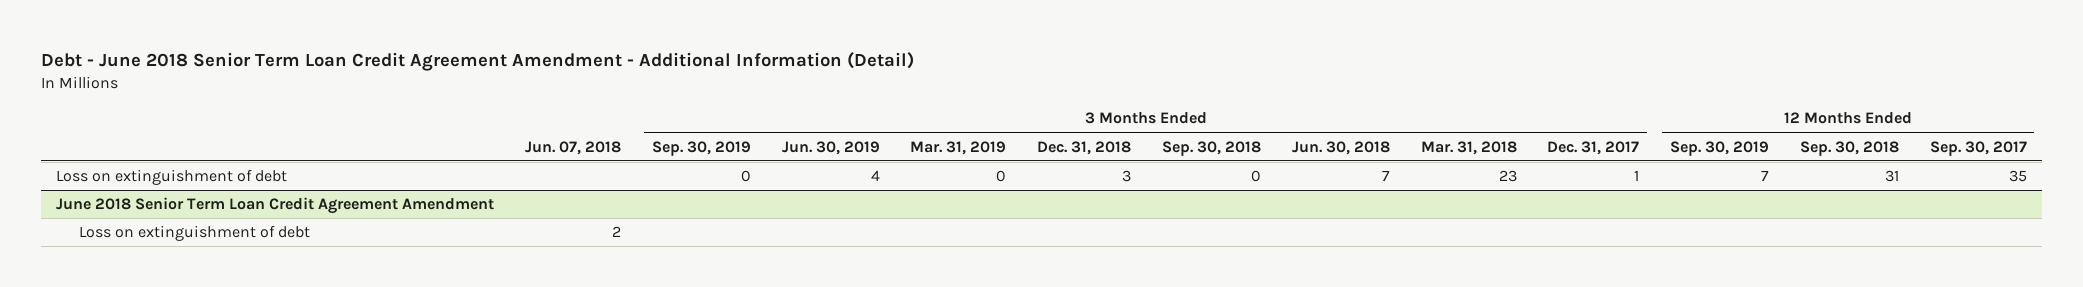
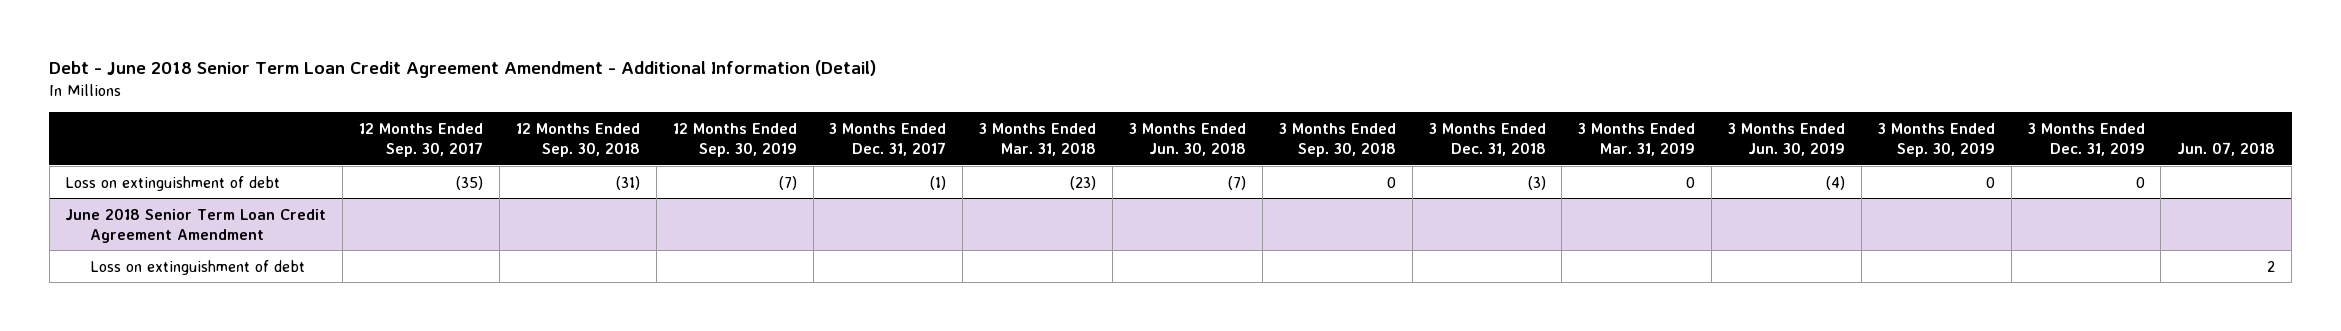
none -> [2027,122,2145,156] 3 Months Ended Dec. 31, 2019
[870,170,880,182] 4 -> [1826,175,1846,190] (4)
[1122,170,1132,183] 3 -> [1527,175,1546,190] (3)
[1381,170,1390,182] 7 -> [1228,175,1247,190] (7)
[1498,170,1517,183] 23 -> [1070,175,1097,190] (23)
[1634,170,1640,182] 1 -> [930,175,947,190] (1)
[1761,170,1770,182] 7 -> [778,175,797,190] (7)
[1884,170,1899,183] 31 -> [615,175,640,190] (31)
[2008,170,2027,183] 35 -> [456,175,484,190] (35)

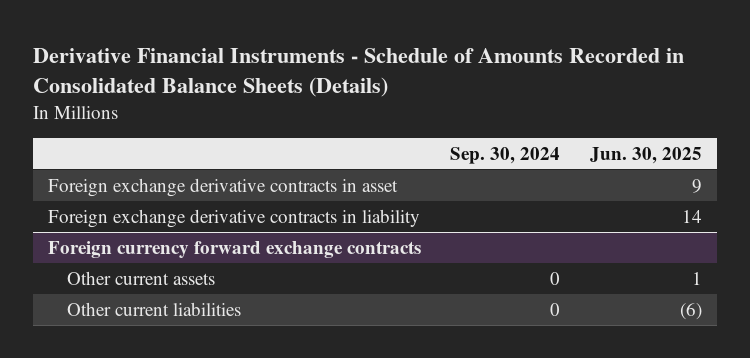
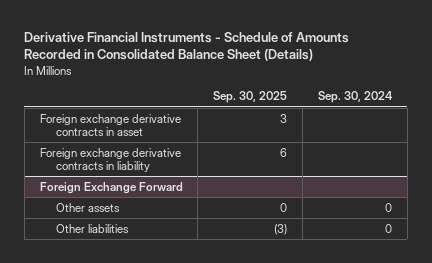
[33,47,685,97] Derivative Financial Instruments - Schedule of Amounts Recorded in Consolidated Balance Sheets (Details) -> [24,31,350,62] Derivative Financial Instruments - Schedule of Amounts Recorded in Consolidated Balance Sheet (Details)
[590,146,703,164] Jun. 30, 2025 -> none
none -> [213,91,288,104] Sep. 30, 2025
[47,240,421,258] Foreign currency forward exchange contracts -> [39,181,183,194] Foreign Exchange Forward
[67,270,216,285] Other current assets -> [56,202,121,212] Other assets
[67,301,242,316] Other current liabilities -> [56,223,130,233] Other liabilities

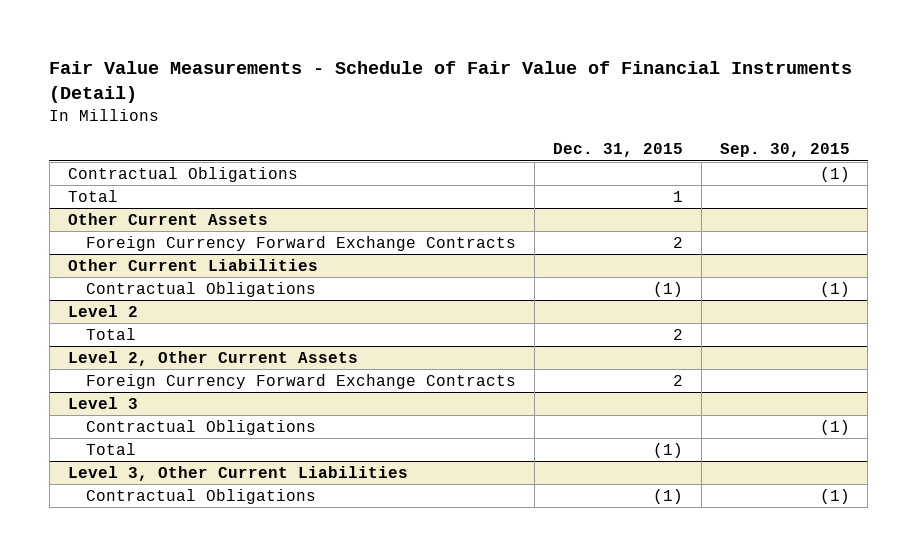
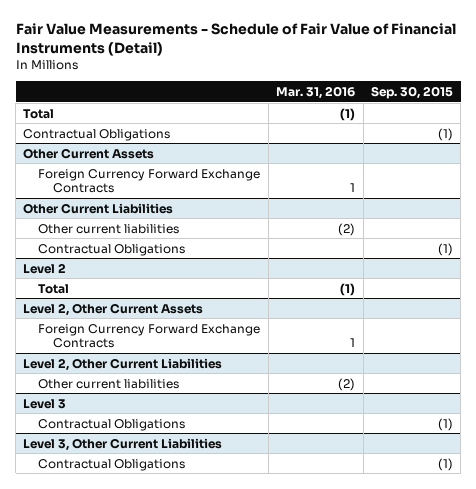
[552,143,683,158] Dec. 31, 2015 -> none
none -> [276,86,356,100] Mar. 31, 2016
[67,167,298,183] Contractual Obligations -> [23,128,171,141] Contractual Obligations
none -> [38,223,180,234] Other current liabilities
none -> [23,357,223,371] Level 2, Other Current Liabilities
none -> [38,378,180,389] Other current liabilities
[86,443,137,456] Total -> none

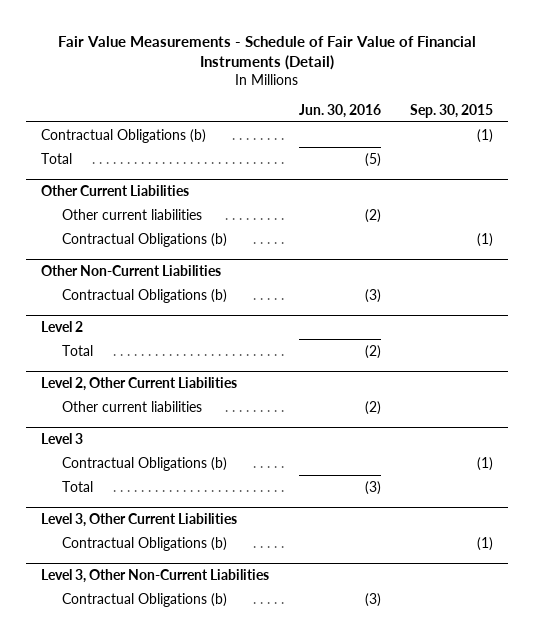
[276,86,356,100] Mar. 31, 2016 -> none
none -> [298,103,381,118] Jun. 30, 2016
none -> [40,128,206,143] Contractual Obligations (b)
[23,128,171,141] Contractual Obligations -> none
[23,147,155,159] Other Current Assets -> none
[38,168,261,193] Foreign Currency Forward Exchange Contracts -> none
[38,243,186,256] Contractual Obligations -> [61,232,227,247] Contractual Obligations (b)
none -> [40,264,221,276] Other Non-Current Liabilities
none -> [61,288,227,303] Contractual Obligations (b)
[23,302,204,316] Level 2, Other Current Assets -> none
[38,323,261,348] Foreign Currency Forward Exchange Contracts -> none
[38,418,186,431] Contractual Obligations -> [61,456,227,471] Contractual Obligations (b)
none -> [61,480,93,492] Total
[38,458,186,471] Contractual Obligations -> [61,536,227,551] Contractual Obligations (b)
none -> [40,568,269,583] Level 3, Other Non-Current Liabilities
none -> [61,592,227,607] Contractual Obligations (b)

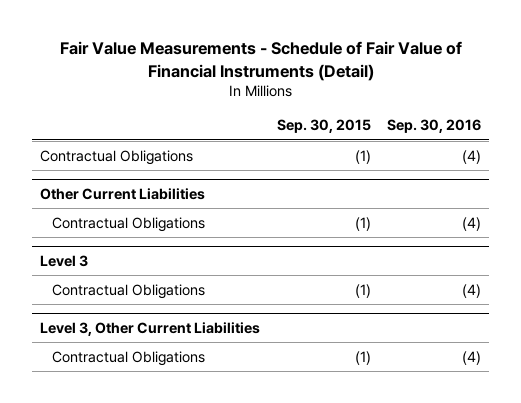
[298,103,381,118] Jun. 30, 2016 -> none
none -> [387,119,482,134] Sep. 30, 2016
[40,152,72,164] Total -> none
[40,128,206,143] Contractual Obligations (b) -> [40,149,194,165] Contractual Obligations
[61,208,202,220] Other current liabilities -> none
[40,264,221,276] Other Non-Current Liabilities -> none
[61,288,227,303] Contractual Obligations (b) -> none
[40,320,83,332] Level 2 -> none
[61,344,93,356] Total -> none
[40,376,237,391] Level 2, Other Current Liabilities -> none
[61,400,202,412] Other current liabilities -> none
[61,232,227,247] Contractual Obligations (b) -> [52,216,206,232] Contractual Obligations
[61,480,93,492] Total -> none
[61,456,227,471] Contractual Obligations (b) -> [52,283,206,299] Contractual Obligations
[40,568,269,583] Level 3, Other Non-Current Liabilities -> none
[61,592,227,607] Contractual Obligations (b) -> none
[61,536,227,551] Contractual Obligations (b) -> [52,350,206,366] Contractual Obligations

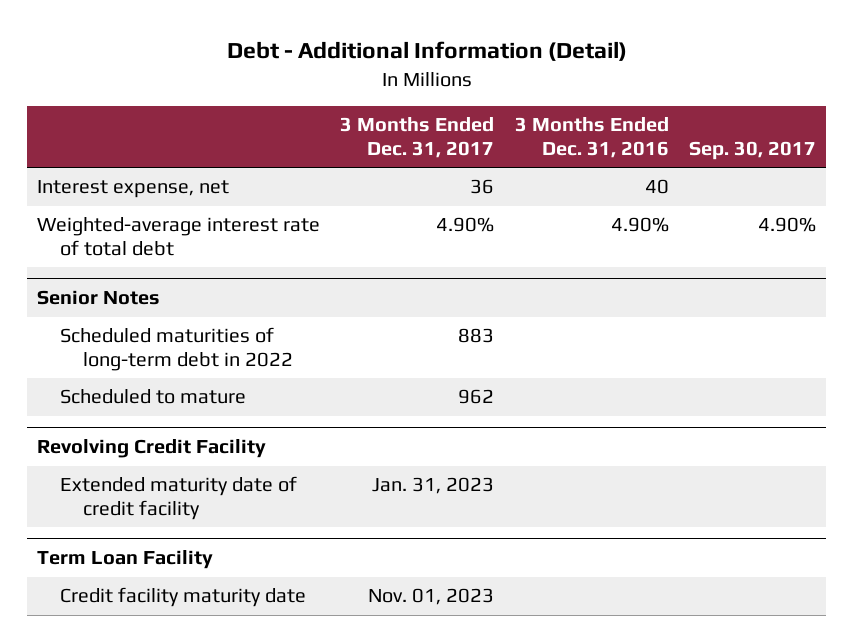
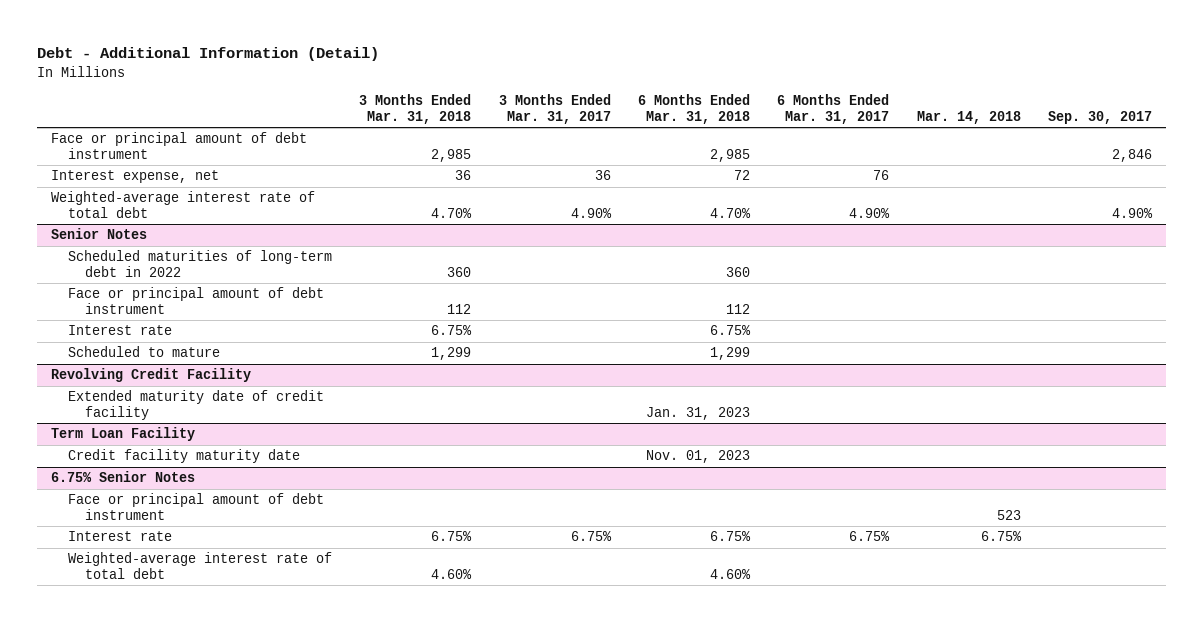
[340,117,495,158] 3 Months Ended Dec. 31, 2017 -> none
[514,117,669,158] 3 Months Ended Dec. 31, 2016 -> none
none -> [359,94,472,125] 3 Months Ended Mar. 31, 2018
none -> [498,94,611,125] 3 Months Ended Mar. 31, 2017
none -> [637,94,750,125] 6 Months Ended Mar. 31, 2018
none -> [777,94,890,125] 6 Months Ended Mar. 31, 2017
none -> [916,111,1021,125] Mar. 14, 2018
none -> [50,132,307,160] Face or principal amount of debt instrument
none -> [67,287,324,315] Face or principal amount of debt instrument
none -> [67,325,172,336] Interest rate
none -> [50,471,195,483] 6.75% Senior Notes
none -> [67,493,324,521] Face or principal amount of debt instrument
none -> [67,531,172,542] Interest rate
none -> [67,552,332,580] Weighted-average interest rate of total debt

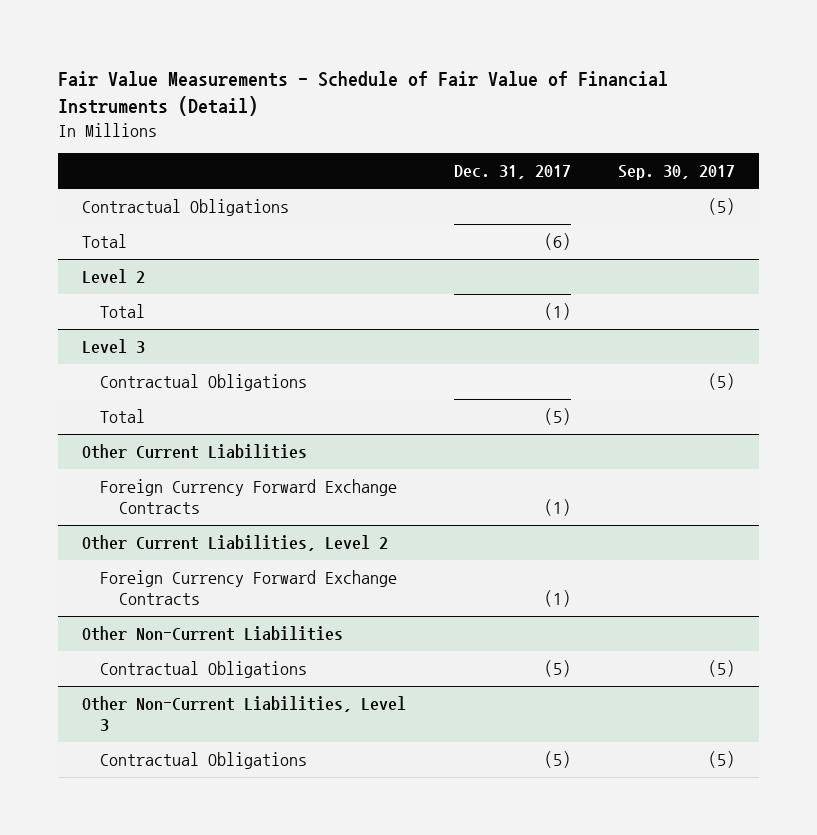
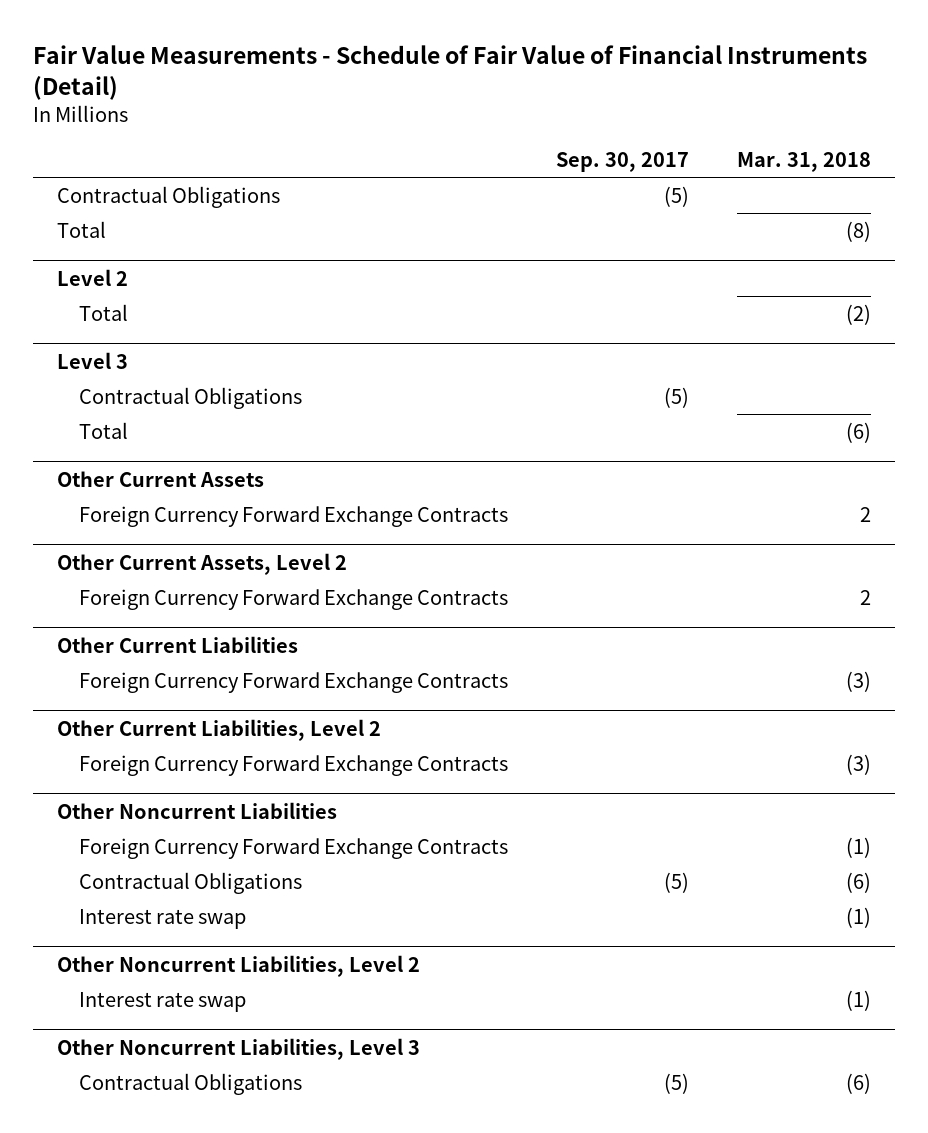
[453,165,571,180] Dec. 31, 2017 -> none
none -> [737,151,872,172] Mar. 31, 2018
none -> [57,470,265,487] Other Current Assets
none -> [78,505,508,527] Foreign Currency Forward Exchange Contracts
none -> [57,552,348,575] Other Current Assets, Level 2
none -> [78,588,508,610] Foreign Currency Forward Exchange Contracts
[82,626,344,642] Other Non-Current Liabilities -> [57,801,338,819] Other Noncurrent Liabilities
none -> [78,837,508,859] Foreign Currency Forward Exchange Contracts
none -> [78,908,246,929] Interest rate swap
none -> [57,954,421,977] Other Noncurrent Liabilities, Level 2
none -> [78,991,246,1012] Interest rate swap
[82,696,407,732] Other Non-Current Liabilities, Level 3 -> [57,1037,421,1060] Other Noncurrent Liabilities, Level 3

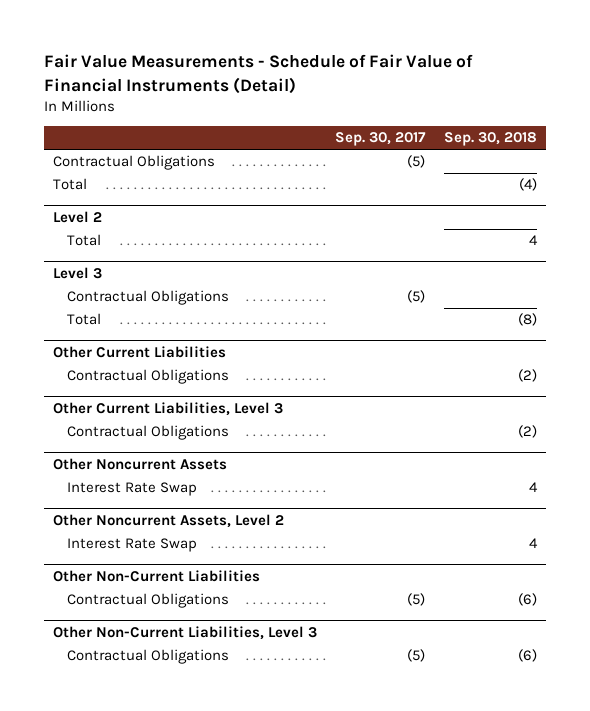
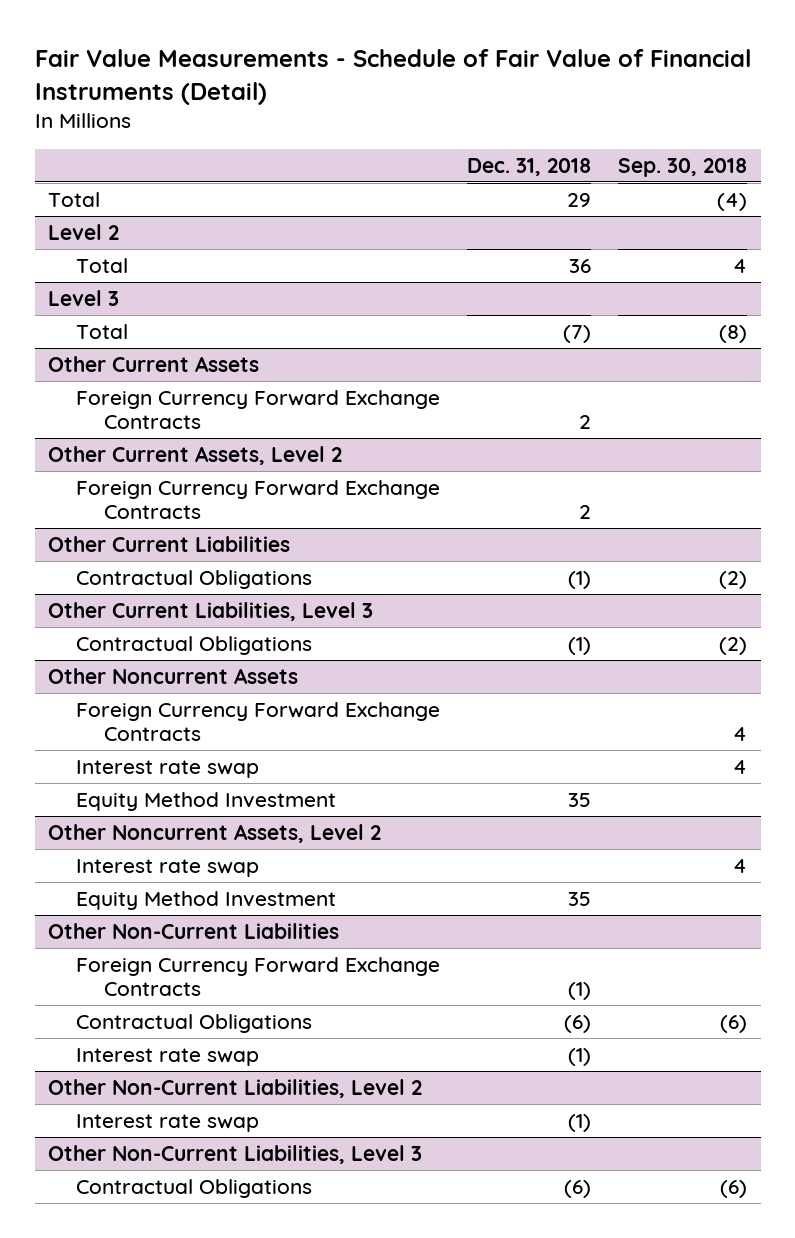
[335,132,427,147] Sep. 30, 2017 -> none
none -> [467,157,592,176] Dec. 31, 2018
[53,155,216,171] Contractual Obligations -> none
[67,290,230,306] Contractual Obligations -> none
none -> [48,355,260,372] Other Current Assets
none -> [76,389,441,430] Foreign Currency Forward Exchange Contracts
none -> [48,445,343,465] Other Current Assets, Level 2
none -> [76,479,441,520] Foreign Currency Forward Exchange Contracts
none -> [76,701,441,742] Foreign Currency Forward Exchange Contracts
[67,482,198,497] Interest Rate Swap -> [76,759,260,778] Interest rate swap
none -> [76,791,337,811] Equity Method Investment
[67,538,198,553] Interest Rate Swap -> [76,858,260,877] Interest rate swap
none -> [76,890,337,910] Equity Method Investment
none -> [76,956,441,997] Foreign Currency Forward Exchange Contracts
none -> [76,1047,260,1066] Interest rate swap
none -> [48,1078,423,1098] Other Non-Current Liabilities, Level 2
none -> [76,1113,260,1132] Interest rate swap

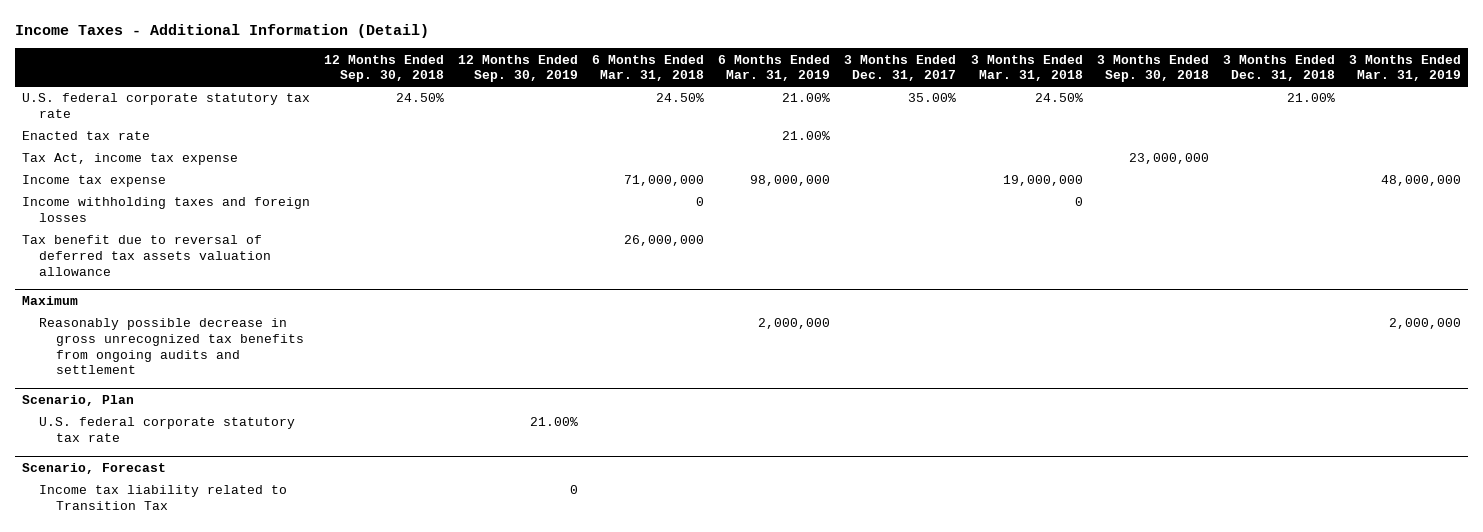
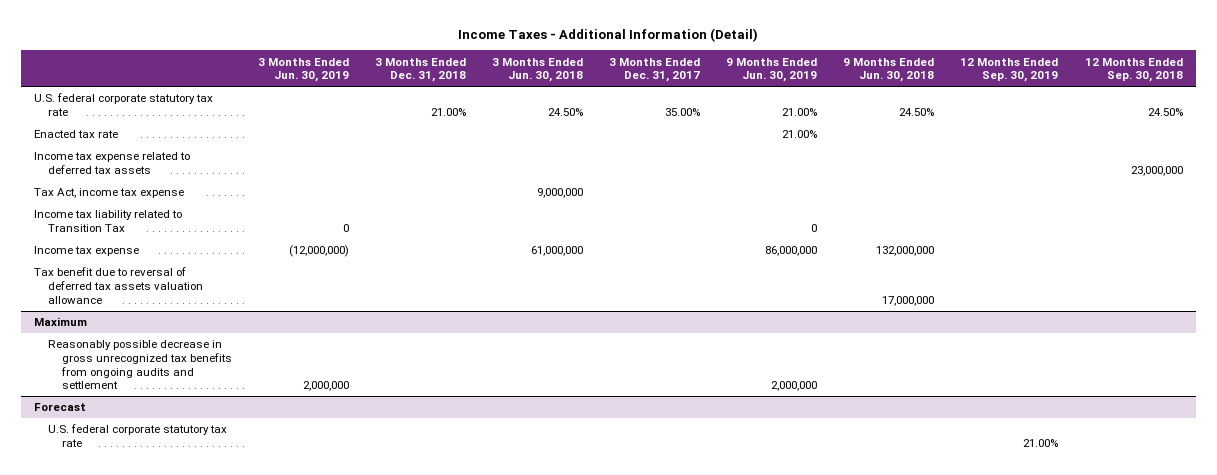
[592,54,705,82] 6 Months Ended Mar. 31, 2018 -> none
[718,54,831,82] 6 Months Ended Mar. 31, 2019 -> none
[970,54,1083,82] 3 Months Ended Mar. 31, 2018 -> none
[1096,54,1209,83] 3 Months Ended Sep. 30, 2018 -> none
[1348,54,1461,82] 3 Months Ended Mar. 31, 2019 -> none
none -> [258,57,350,83] 3 Months Ended Jun. 30, 2019
none -> [492,57,584,83] 3 Months Ended Jun. 30, 2018
none -> [726,57,818,83] 9 Months Ended Jun. 30, 2019
none -> [843,57,935,83] 9 Months Ended Jun. 30, 2018
none -> [34,152,191,174] Income tax expense related to deferred tax assets
none -> [34,210,183,232] Income tax liability related to Transition Tax
[22,197,311,222] Income withholding taxes and foreign losses -> none
[22,395,135,407] Scenario, Plan -> [34,403,87,412] Forecast
[22,463,167,475] Scenario, Forecast -> none
[38,485,287,510] Income tax liability related to Transition Tax -> none

